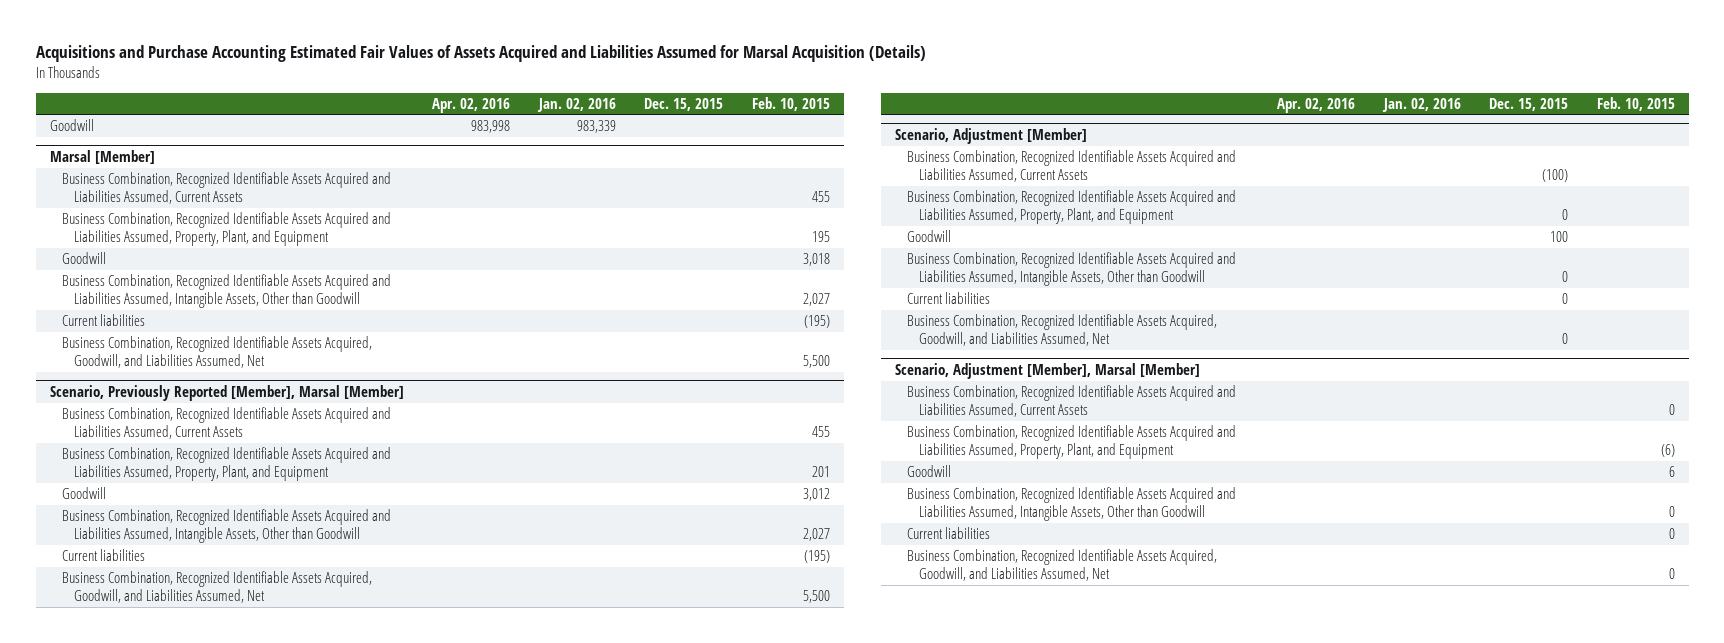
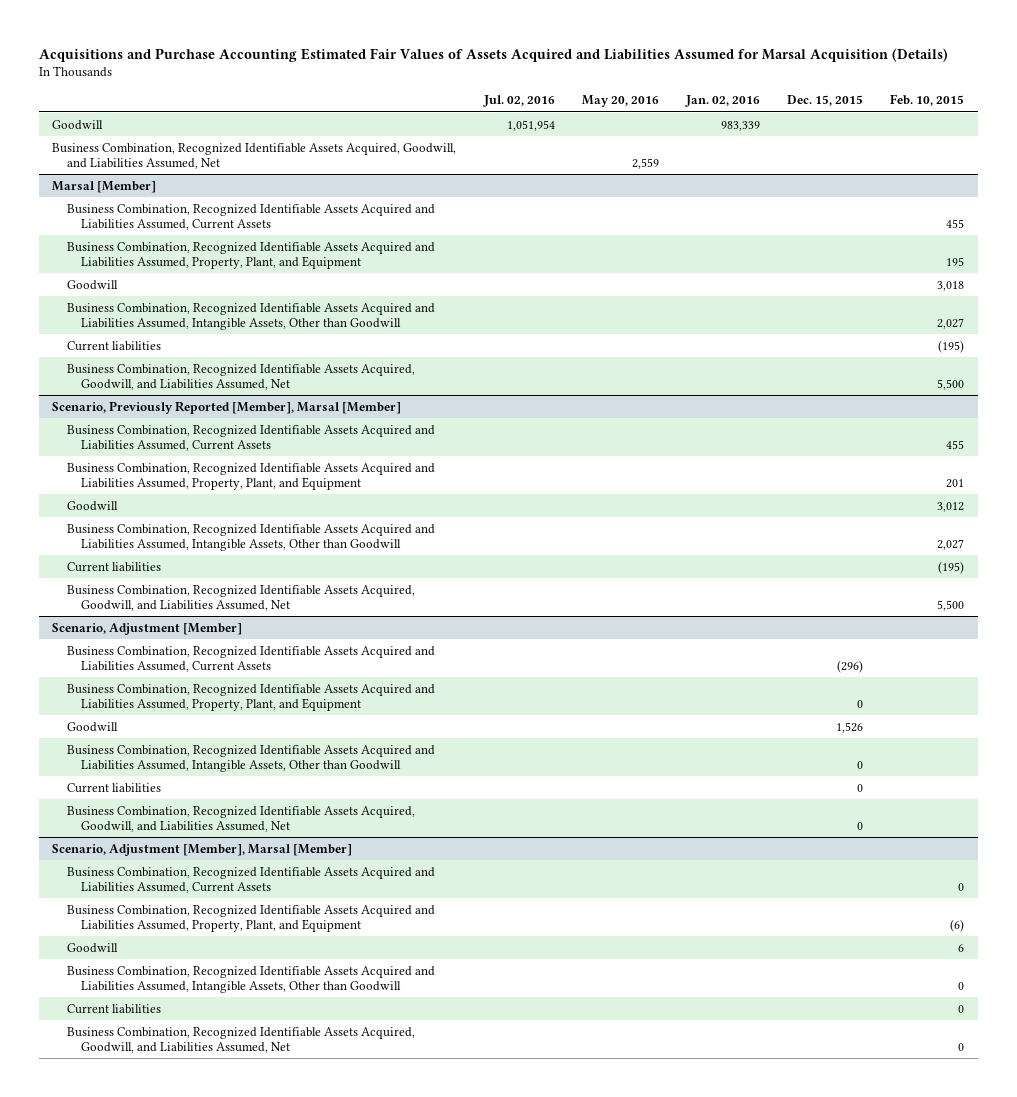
[432,97,511,113] Apr. 02, 2016 -> none
none -> [482,95,555,108] Jul. 02, 2016
none -> [581,95,659,108] May 20, 2016
none -> [52,142,457,169] Business Combination, Recognized Identifiable Assets Acquired, Goodwill, and Liabilities Assumed, Net
[1542,168,1569,182] (100) -> [837,659,864,673] (296)
[1550,231,1569,243] 100 -> [836,721,864,733] 1,526

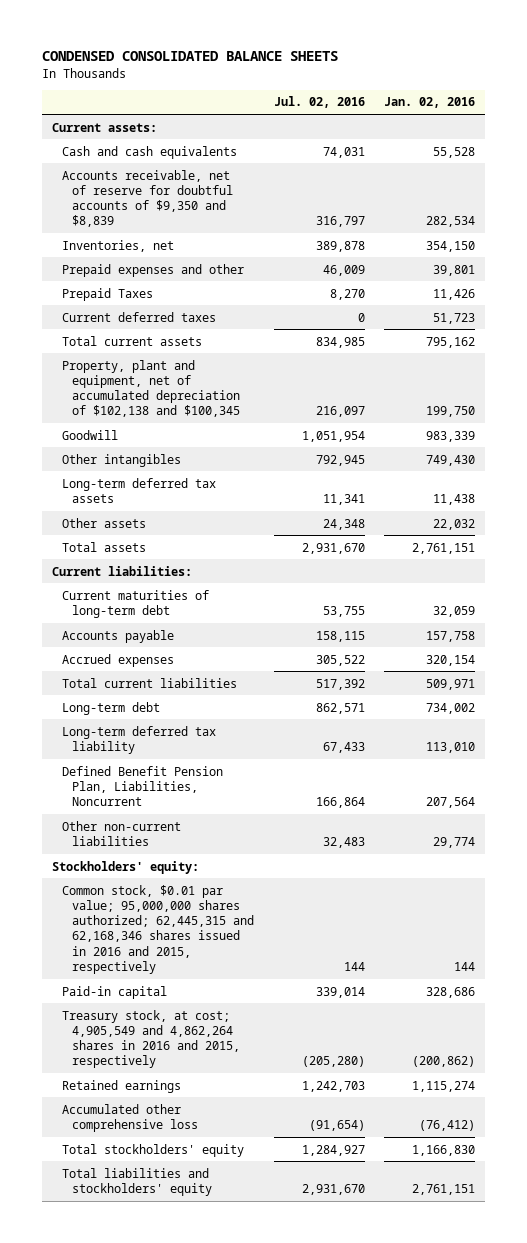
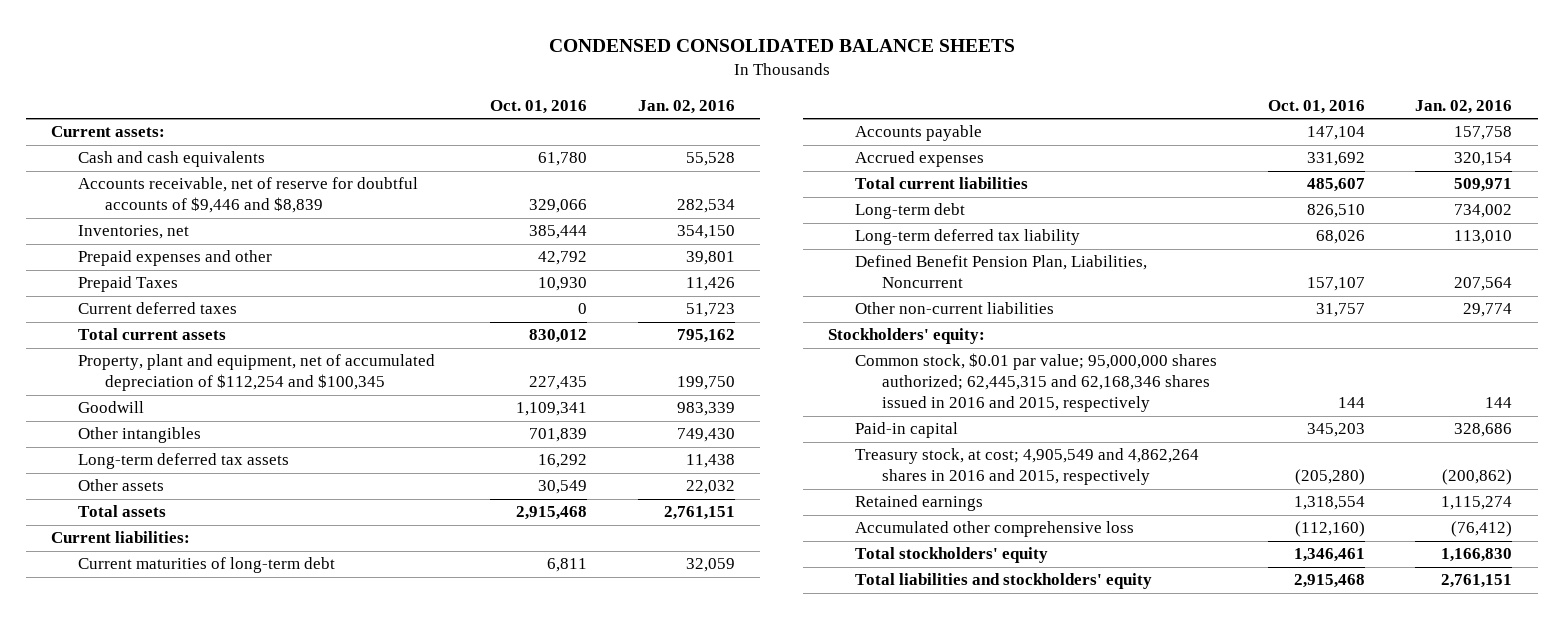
[273,96,365,109] Jul. 02, 2016 -> none
none -> [490,99,588,114] Oct. 01, 2016
[61,169,234,228] Accounts receivable, net of reserve for doubtful accounts of $9,350 and $8,839 -> [77,177,418,214] Accounts receivable, net of reserve for doubtful accounts of $9,446 and $8,839
[61,359,241,418] Property, plant and equipment, net of accumulated depreciation of $102,138 and $100,345 -> [77,354,435,392] Property, plant and equipment, net of accumulated depreciation of $112,254 and $100,345

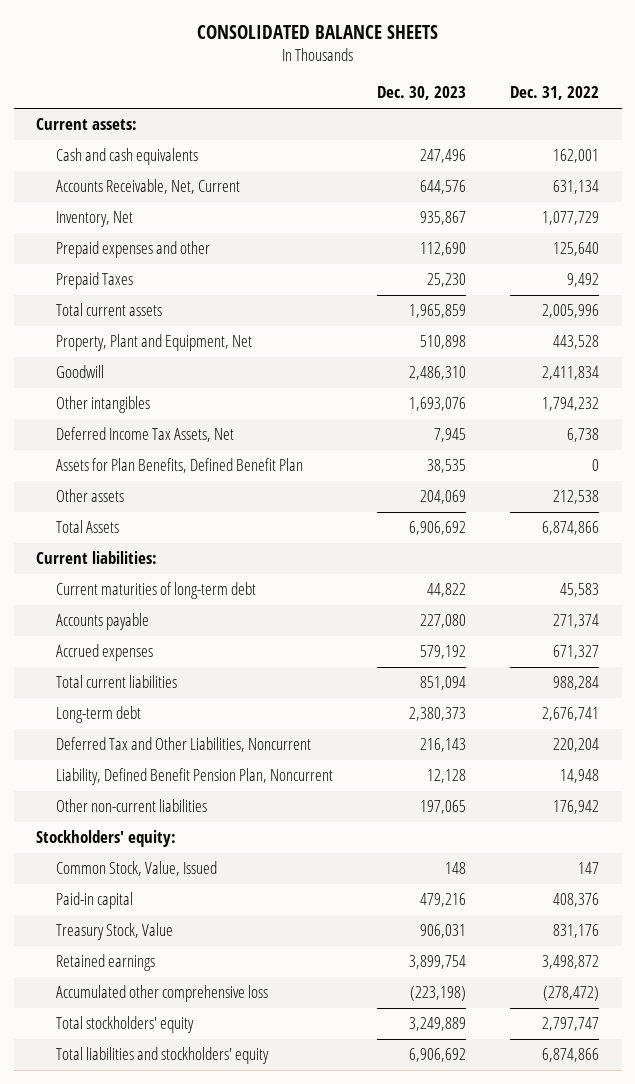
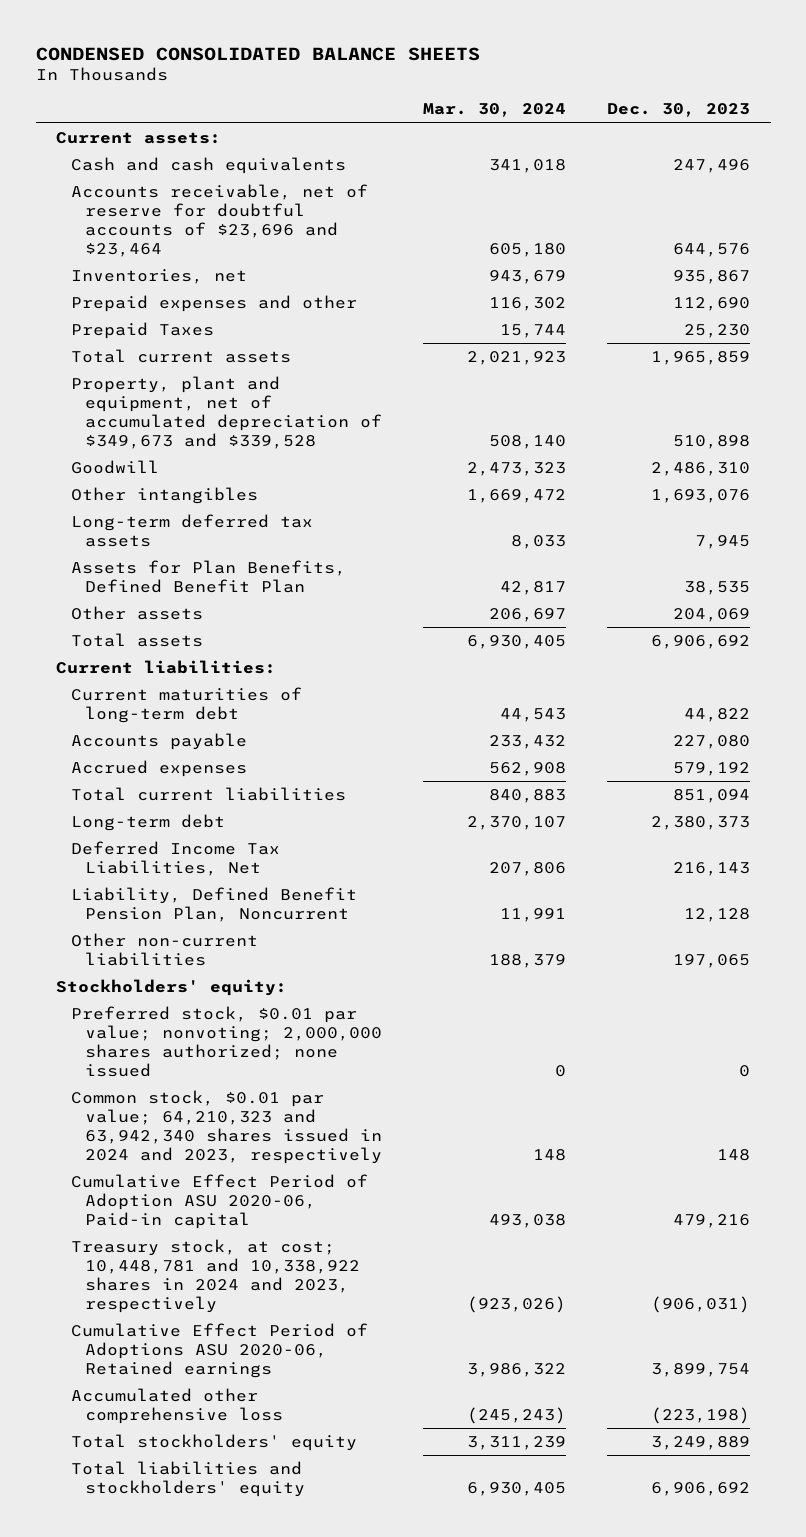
[196,24,438,39] CONSOLIDATED BALANCE SHEETS -> [35,46,480,61] CONDENSED CONSOLIDATED BALANCE SHEETS
[510,86,600,101] Dec. 31, 2022 -> none
none -> [423,103,567,118] Mar. 30, 2024
[55,179,240,195] Accounts Receivable, Net, Current -> [70,183,368,257] Accounts receivable, net of reserve for doubtful accounts of $23,696 and $23,464
[55,211,133,228] Inventory, Net -> [70,268,247,284] Inventories, net
[55,334,252,352] Property, Plant and Equipment, Net -> [70,375,383,449] Property, plant and equipment, net of accumulated depreciation of $349,673 and $339,528
[55,427,234,443] Deferred Income Tax Assets, Net -> [70,513,313,547] Long-term deferred tax assets
[55,520,119,534] Total Assets -> [70,632,203,647] Total assets
[55,737,311,753] Deferred Tax and Other Liabilities, Noncurrent -> [70,840,280,876] Deferred Income Tax Liabilities, Net
[55,923,173,941] Treasury Stock, Value -> none
none -> [70,1005,383,1077] Preferred stock, $0.01 par value; nonvoting; 2,000,000 shares authorized; none issued
[55,861,217,877] Common Stock, Value, Issued -> [70,1089,383,1164] Common stock, $0.01 par value; 64,210,323 and 63,942,340 shares issued in 2024 and 2023, respectively
[55,892,133,910] Paid-in capital -> [70,1173,368,1229] Cumulative Effect Period of Adoption ASU 2020-06, Paid-in capital
none -> [70,1238,361,1313] Treasury stock, at cost; 10,448,781 and 10,338,922 shares in 2024 and 2023, respectively
[55,954,155,972] Retained earnings -> [70,1322,368,1378] Cumulative Effect Period of Adoptions ASU 2020-06, Retained earnings

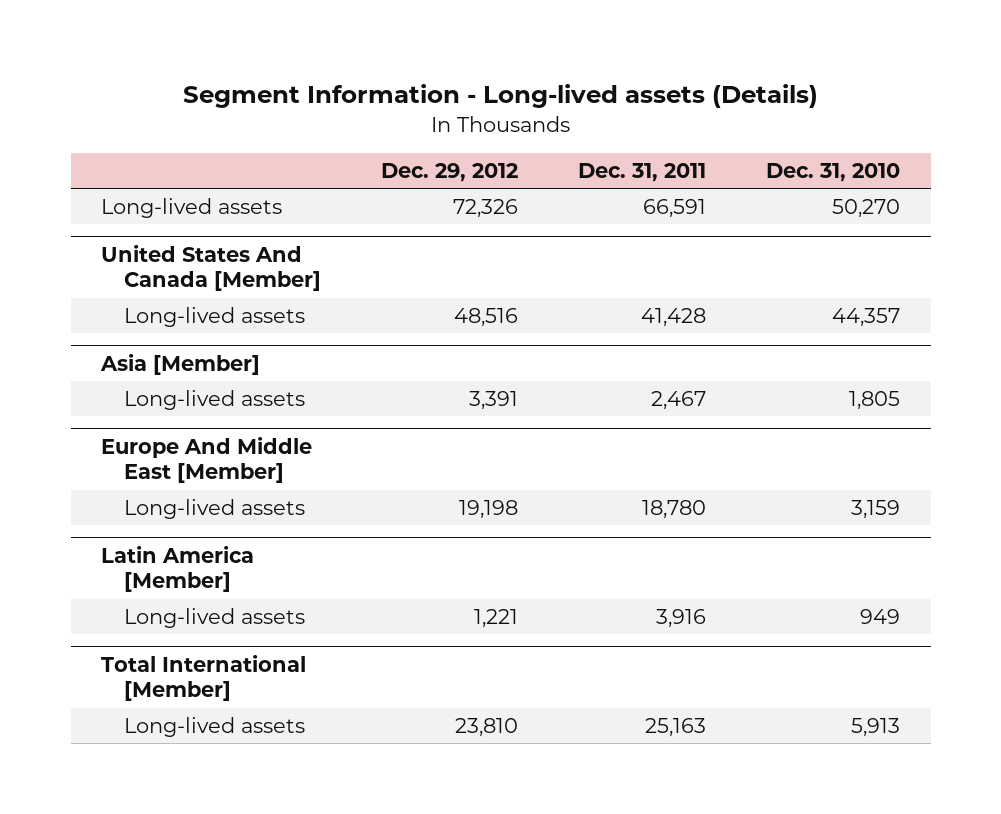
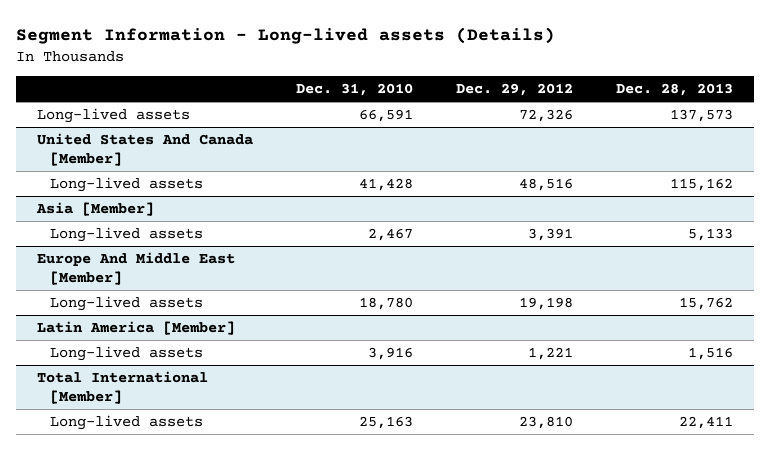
[578,163,707,183] Dec. 31, 2011 -> none
none -> [615,83,733,97] Dec. 28, 2013
[832,198,901,218] 50,270 -> [358,109,413,123] 66,591
[832,307,901,327] 44,357 -> [358,178,413,192] 41,428
[849,390,901,410] 1,805 -> [367,228,413,242] 2,467
[851,499,901,519] 3,159 -> [358,297,413,311] 18,780
[860,608,901,624] 949 -> [367,347,413,361] 3,916
[851,717,901,737] 5,913 -> [358,416,413,430] 25,163

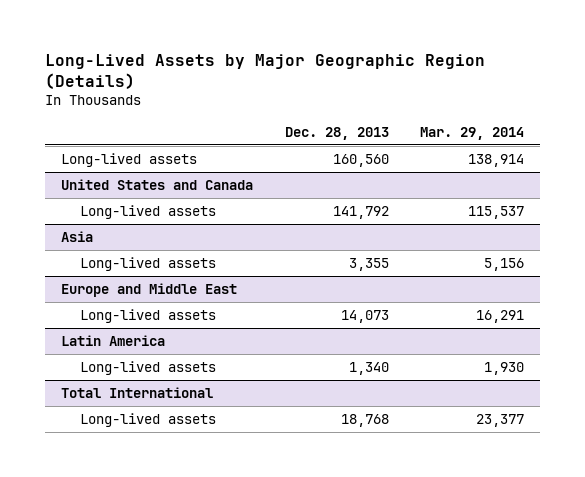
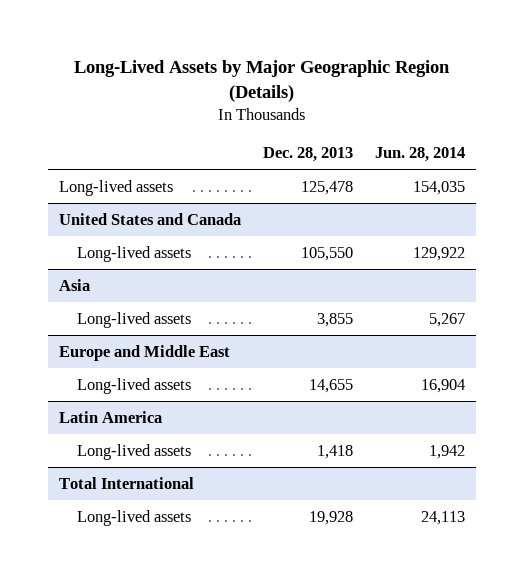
[420,126,525,140] Mar. 29, 2014 -> none
none -> [374,147,465,163] Jun. 28, 2014
[332,154,389,168] 160,560 -> [300,180,353,195] 125,478
[332,206,389,220] 141,792 -> [300,246,353,261] 105,550
[348,258,389,272] 3,355 -> [316,312,353,327] 3,855
[340,310,389,324] 14,073 -> [308,378,353,393] 14,655
[348,362,389,376] 1,340 -> [316,444,353,459] 1,418
[340,414,389,428] 18,768 -> [308,510,353,525] 19,928

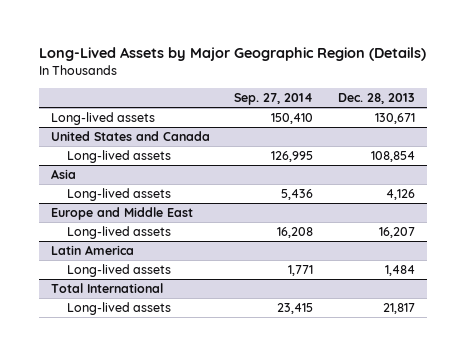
[374,147,465,163] Jun. 28, 2014 -> none
none -> [234,93,314,106] Sep. 27, 2014
[300,180,353,195] 125,478 -> [374,113,415,125] 130,671
[300,246,353,261] 105,550 -> [370,151,415,163] 108,854
[316,312,353,327] 3,855 -> [385,189,415,201] 4,126
[308,378,353,393] 14,655 -> [378,227,415,239] 16,207
[316,444,353,459] 1,418 -> [384,265,415,277] 1,484
[308,510,353,525] 19,928 -> [382,303,415,315] 21,817

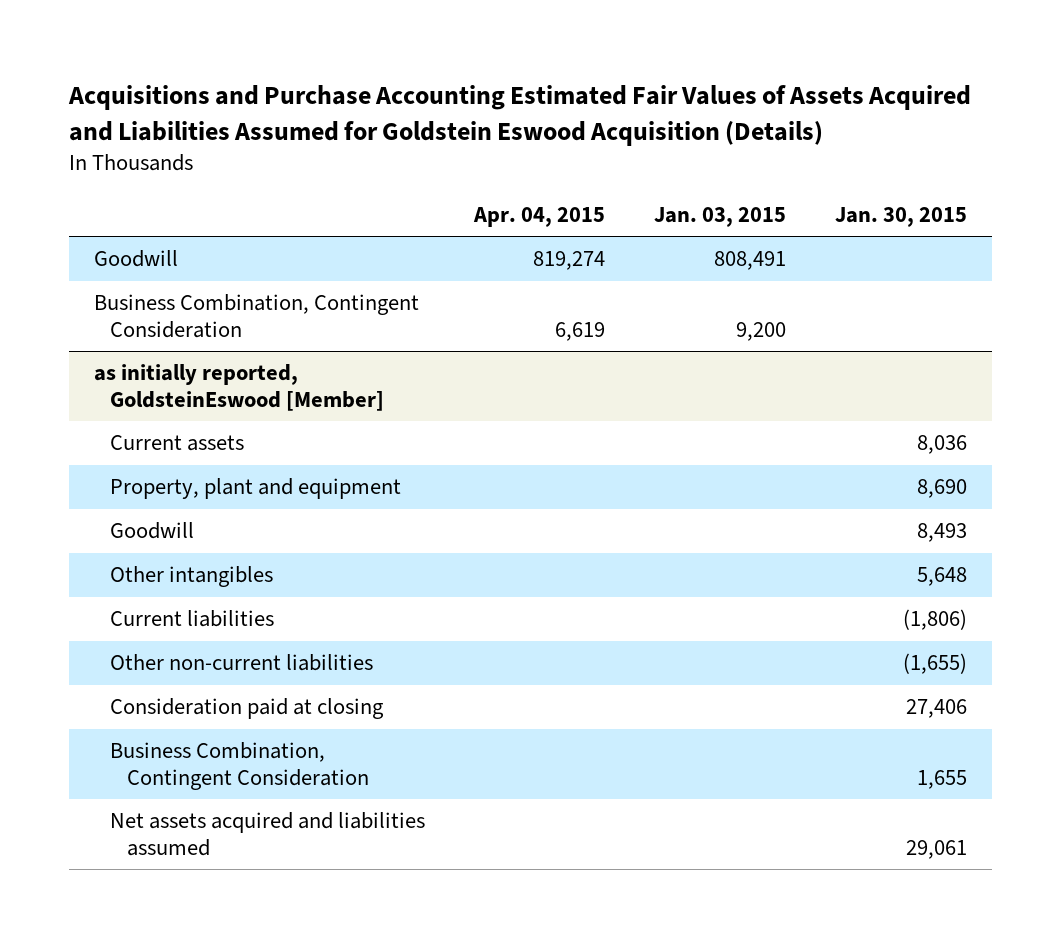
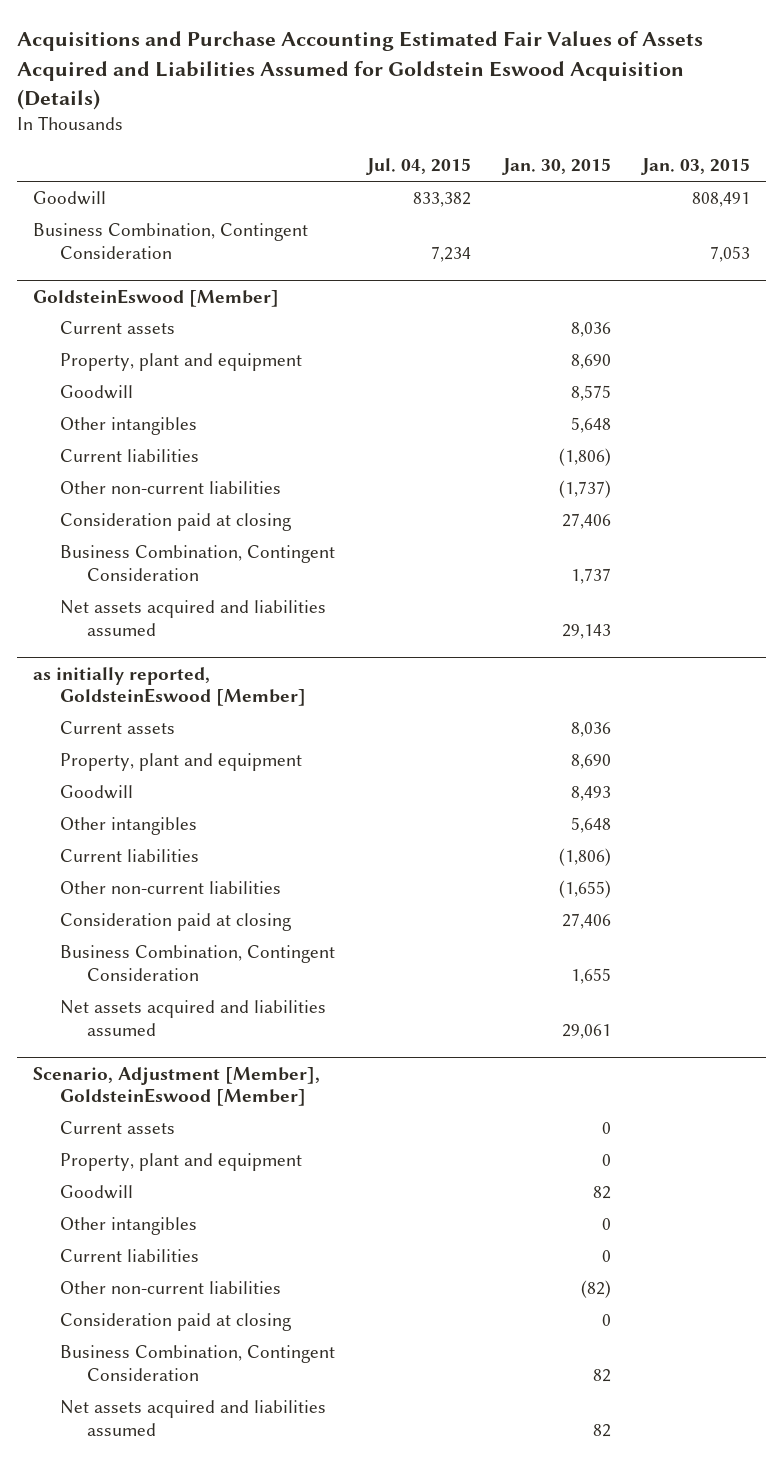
[473,206,606,227] Apr. 04, 2015 -> none
none -> [365,158,471,176] Jul. 04, 2015
[736,322,787,342] 9,200 -> [710,245,751,262] 7,053
none -> [33,288,280,307] GoldsteinEswood [Member]
none -> [59,321,175,335] Current assets
none -> [59,353,302,372] Property, plant and equipment
none -> [59,385,133,400] Goodwill
none -> [59,417,197,436] Other intangibles
none -> [59,449,199,463] Current liabilities
none -> [59,481,281,495] Other non-current liabilities
none -> [59,513,291,532] Consideration paid at closing
none -> [59,545,335,581] Business Combination, Contingent Consideration
none -> [59,600,326,636] Net assets acquired and liabilities assumed
none -> [33,1066,321,1107] Scenario, Adjustment [Member], GoldsteinEswood [Member]
none -> [59,1121,175,1135] Current assets
none -> [59,1153,302,1172] Property, plant and equipment
none -> [59,1185,133,1200] Goodwill
none -> [59,1217,197,1236] Other intangibles
none -> [59,1249,199,1263] Current liabilities
none -> [59,1281,281,1295] Other non-current liabilities
none -> [59,1313,291,1332] Consideration paid at closing
none -> [59,1345,335,1381] Business Combination, Contingent Consideration
none -> [59,1400,326,1436] Net assets acquired and liabilities assumed

